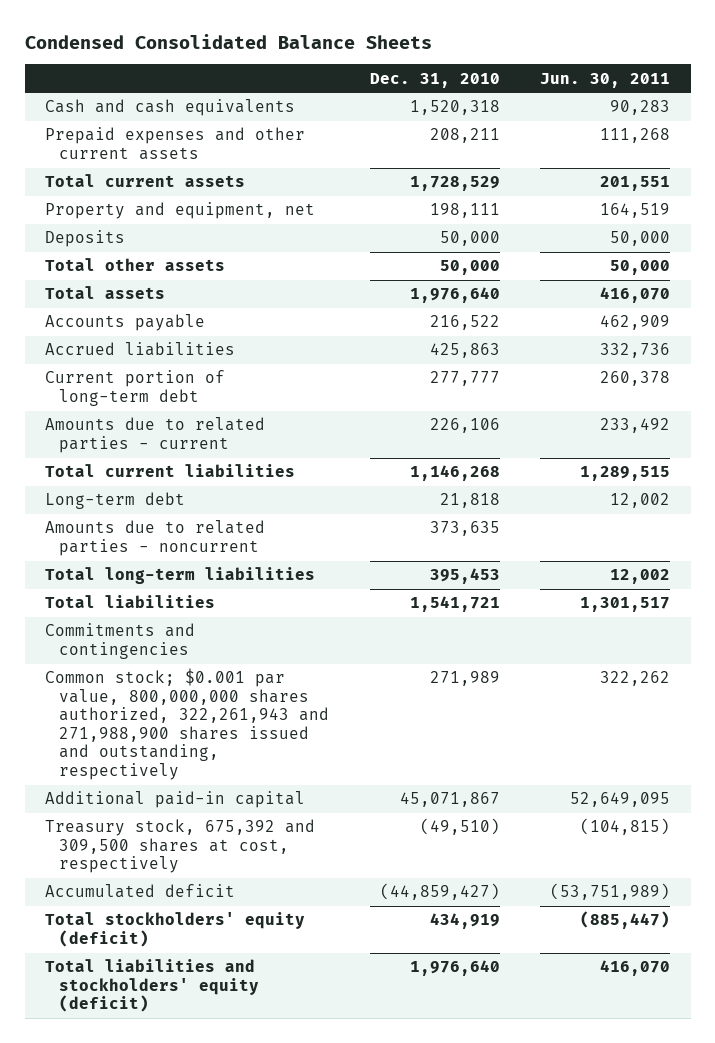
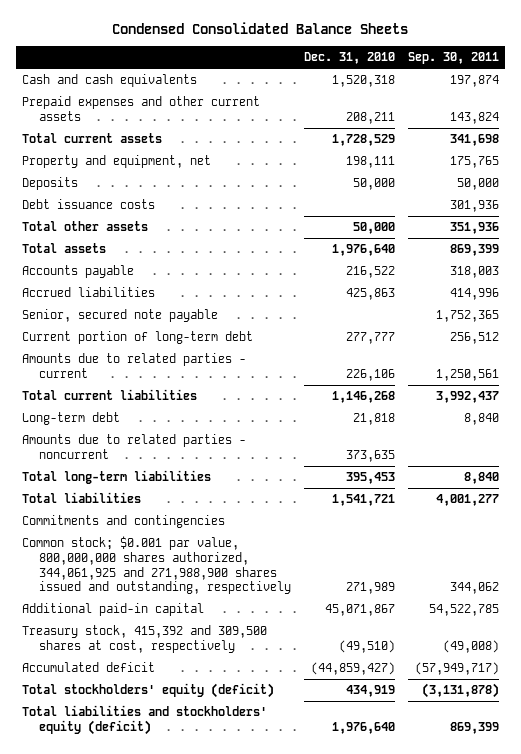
[540,72,671,88] Jun. 30, 2011 -> none
none -> [407,52,499,65] Sep. 30, 2011
none -> [22,199,156,210] Debt issuance costs
none -> [22,309,219,323] Senior, secured note payable
[44,668,330,780] Common stock; $0.001 par value, 800,000,000 shares authorized, 322,261,943 and 271,988,900 shares issued and outstanding, respectively -> [22,536,292,595] Common stock; $0.001 par value, 800,000,000 shares authorized, 344,061,925 and 271,988,900 shares issued and outstanding, respectively
[44,819,315,874] Treasury stock, 675,392 and 309,500 shares at cost, respectively -> [22,625,268,653] Treasury stock, 415,392 and 309,500 shares at cost, respectively

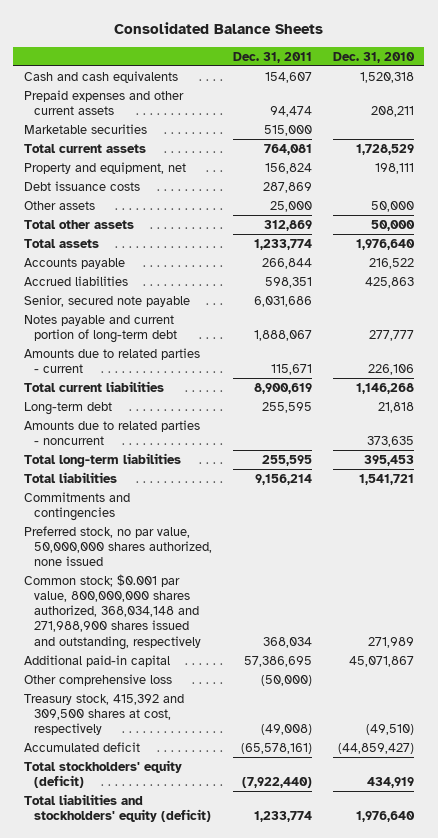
[112,22,409,35] Condensed Consolidated Balance Sheets -> [113,22,323,35] Consolidated Balance Sheets
[407,52,499,65] Sep. 30, 2011 -> none
none -> [233,52,313,64] Dec. 31, 2011
none -> [23,123,147,134] Marketable securities
[22,177,79,191] Deposits -> none
none -> [23,200,95,210] Other assets
[22,331,254,345] Current portion of long-term debt -> [23,314,178,344] Notes payable and current portion of long-term debt
none -> [23,525,213,567] Preferred stock, no par value, 50,000,000 shares authorized, none issued
[22,536,292,595] Common stock; $0.001 par value, 800,000,000 shares authorized, 344,061,925 and 271,988,900 shares issued and outstanding, respectively -> [23,573,202,650] Common stock; $0.001 par value, 800,000,000 shares authorized, 368,034,148 and 271,988,900 shares issued and outstanding, respectively
none -> [23,673,172,686] Other comprehensive loss

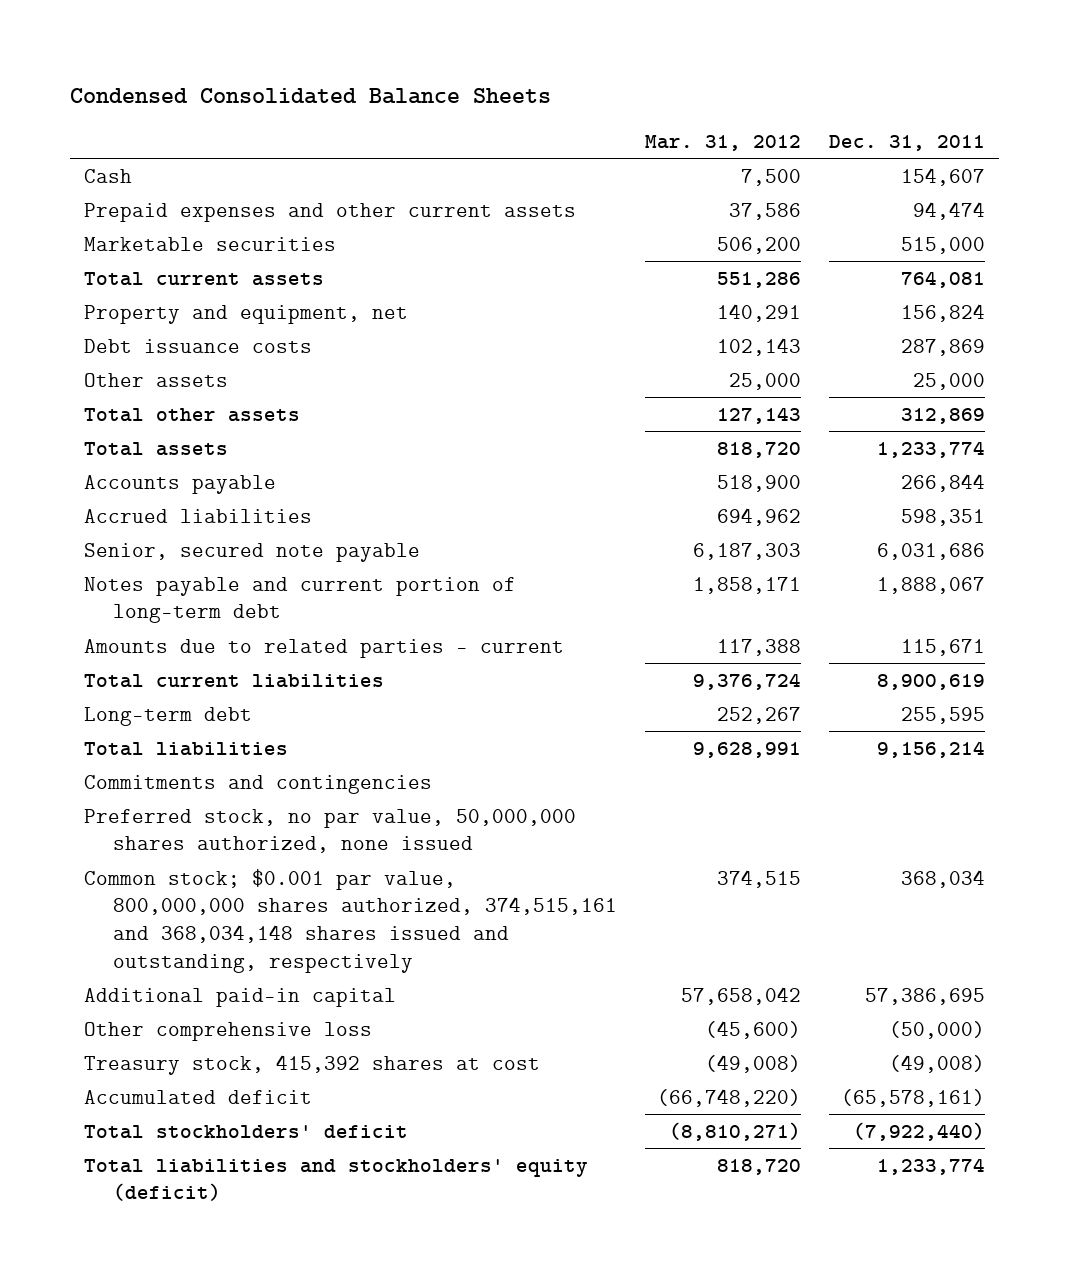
[113,22,323,35] Consolidated Balance Sheets -> [69,87,551,104] Condensed Consolidated Balance Sheets
[332,52,415,64] Dec. 31, 2010 -> none
none -> [645,134,802,151] Mar. 31, 2012
[23,70,178,83] Cash and cash equivalents -> [83,168,132,183] Cash
[23,419,200,446] Amounts due to related parties - noncurrent -> none
[23,452,181,467] Total long-term liabilities -> none
[23,573,202,650] Common stock; $0.001 par value, 800,000,000 shares authorized, 368,034,148 and 271,988,900 shares issued and outstanding, respectively -> [83,868,617,973] Common stock; $0.001 par value, 800,000,000 shares authorized, 374,515,161 and 368,034,148 shares issued and outstanding, respectively
[23,693,184,736] Treasury stock, 415,392 and 309,500 shares at cost, respectively -> [83,1054,540,1075] Treasury stock, 415,392 shares at cost
[23,759,182,789] Total stockholders' equity (deficit) -> [83,1124,408,1139] Total stockholders' deficit

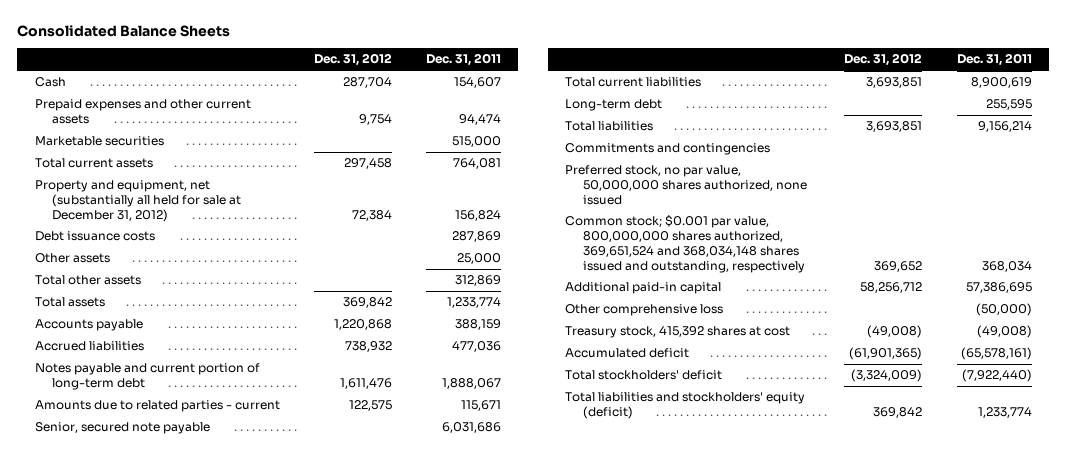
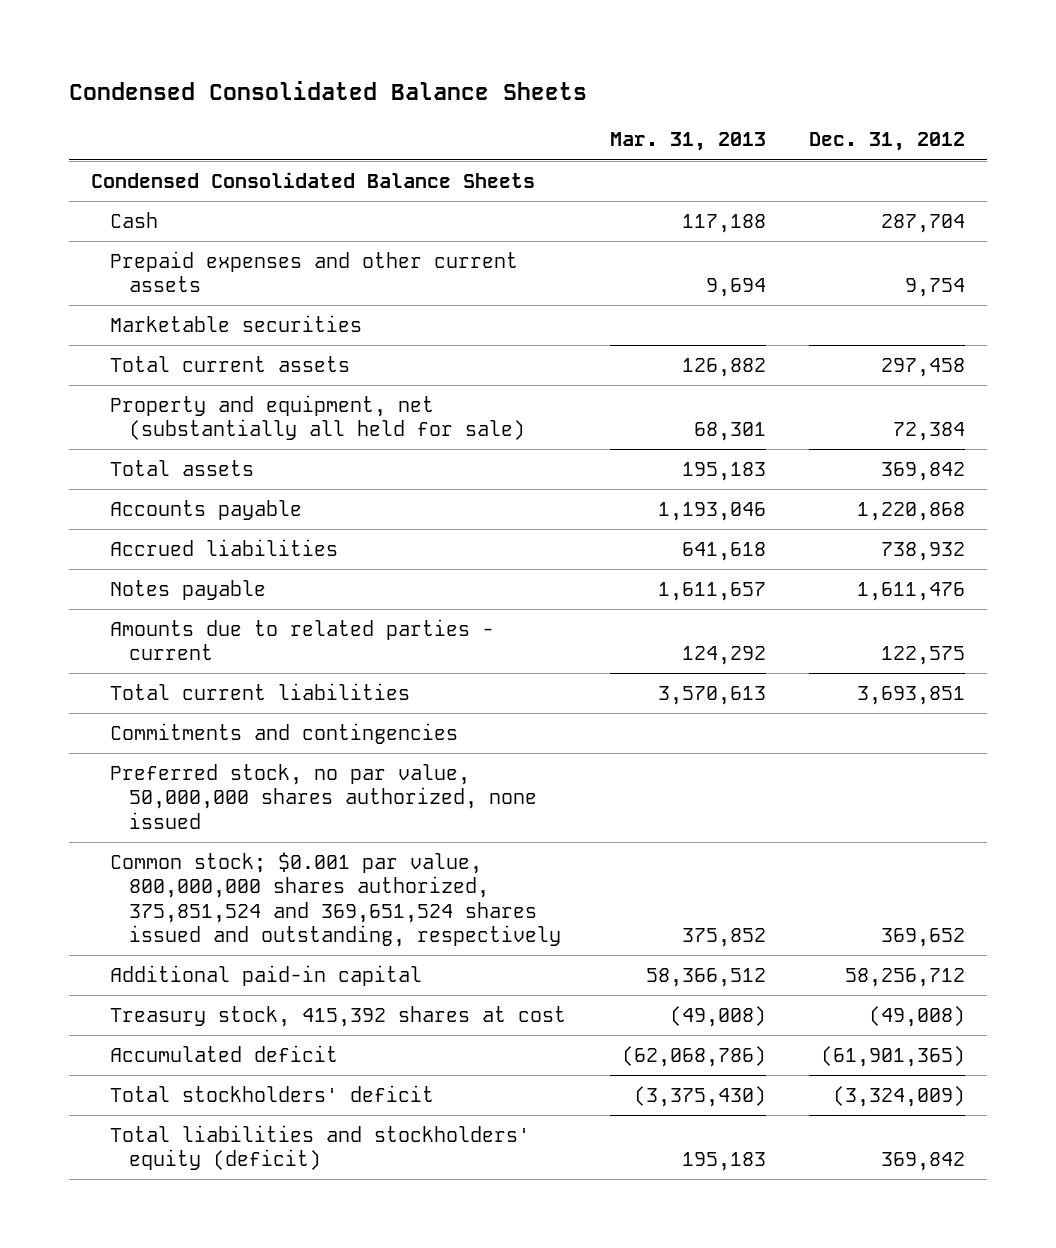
[17,25,231,38] Consolidated Balance Sheets -> [69,80,588,100] Condensed Consolidated Balance Sheets
[425,53,501,67] Dec. 31, 2011 -> none
none -> [609,132,766,152] Mar. 31, 2013
none -> [90,171,535,188] Condensed Consolidated Balance Sheets
[34,231,155,242] Debt issuance costs -> none
[34,253,110,264] Other assets -> none
[34,275,141,286] Total other assets -> none
[34,180,242,222] Property and equipment, net (substantially all held for sale at December 31, 2012) -> [110,394,526,441] Property and equipment, net (substantially all held for sale)
[34,363,260,391] Notes payable and current portion of long-term debt -> [110,579,267,600] Notes payable
[34,422,210,435] Senior, secured note payable -> none
[565,99,663,112] Long-term debt -> none
[565,121,654,132] Total liabilities -> none
[565,215,806,273] Common stock; $0.001 par value, 800,000,000 shares authorized, 369,651,524 and 368,034,148 shares issued and outstanding, respectively -> [110,851,562,948] Common stock; $0.001 par value, 800,000,000 shares authorized, 375,851,524 and 369,651,524 shares issued and outstanding, respectively
[565,304,724,317] Other comprehensive loss -> none

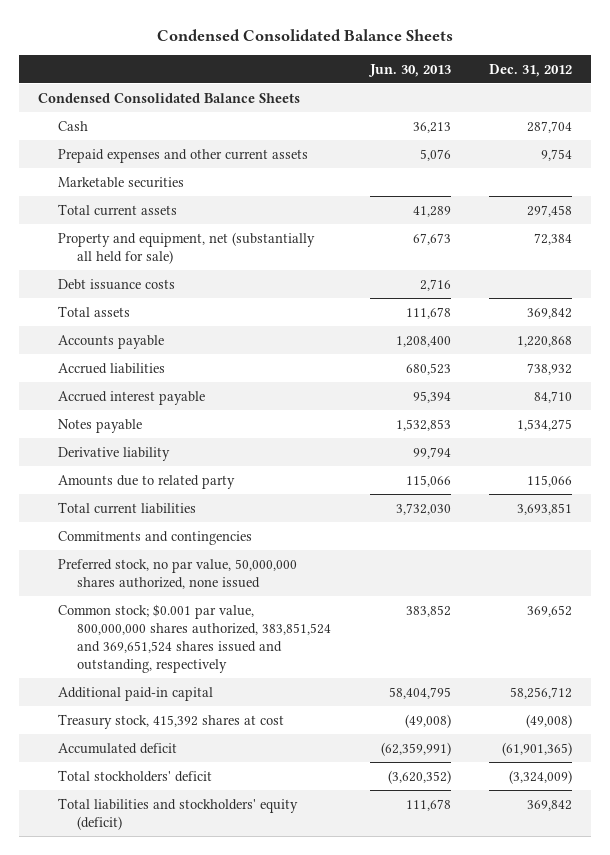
[609,132,766,152] Mar. 31, 2013 -> none
none -> [367,63,451,77] Jun. 30, 2013
none -> [57,278,175,290] Debt issuance costs
none -> [57,390,205,405] Accrued interest payable
[857,581,966,601] 1,611,476 -> [516,418,572,431] 1,534,275
none -> [57,446,170,461] Derivative liability
[110,618,495,661] Amounts due to related parties - current -> [57,474,235,489] Amounts due to related party
[881,646,966,666] 122,575 -> [526,474,572,487] 115,066
[110,851,562,948] Common stock; $0.001 par value, 800,000,000 shares authorized, 375,851,524 and 369,651,524 shares issued and outstanding, respectively -> [57,603,332,673] Common stock; $0.001 par value, 800,000,000 shares authorized, 383,851,524 and 369,651,524 shares issued and outstanding, respectively

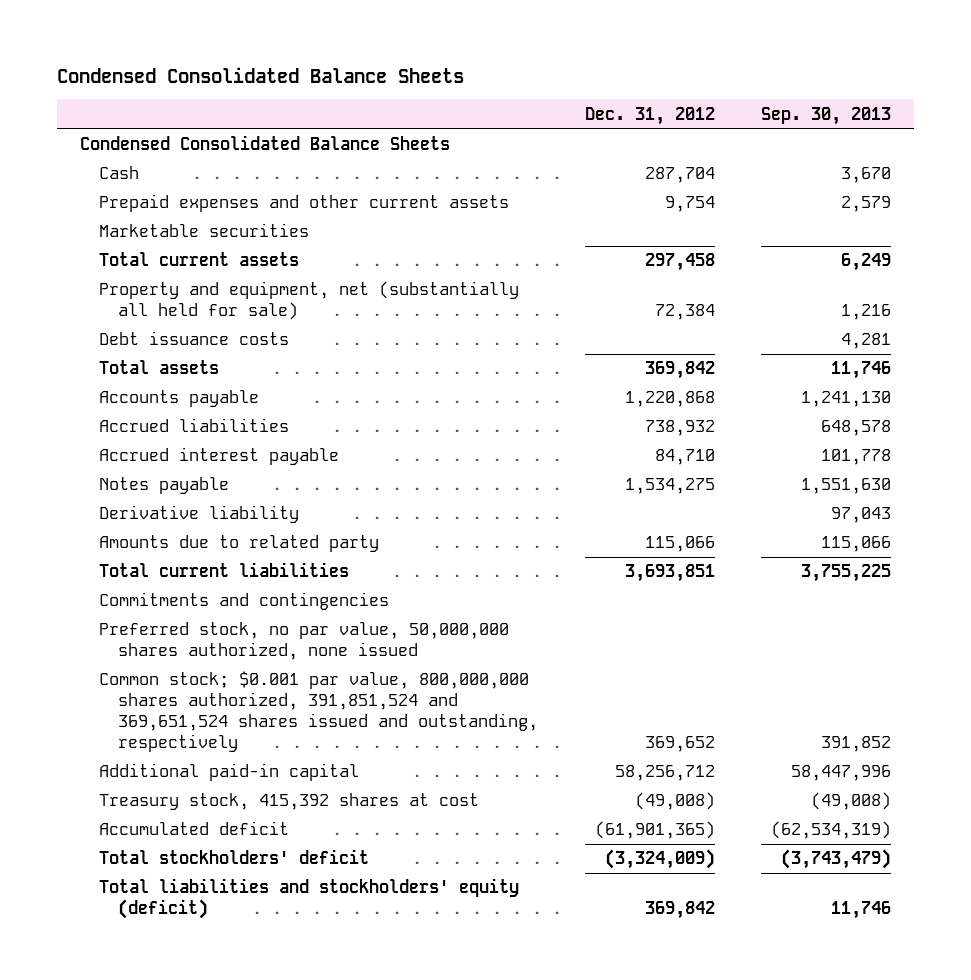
[367,63,451,77] Jun. 30, 2013 -> none
none -> [761,106,892,125] Sep. 30, 2013
[57,603,332,673] Common stock; $0.001 par value, 800,000,000 shares authorized, 383,851,524 and 369,651,524 shares issued and outstanding, respectively -> [99,671,539,753] Common stock; $0.001 par value, 800,000,000 shares authorized, 391,851,524 and 369,651,524 shares issued and outstanding, respectively

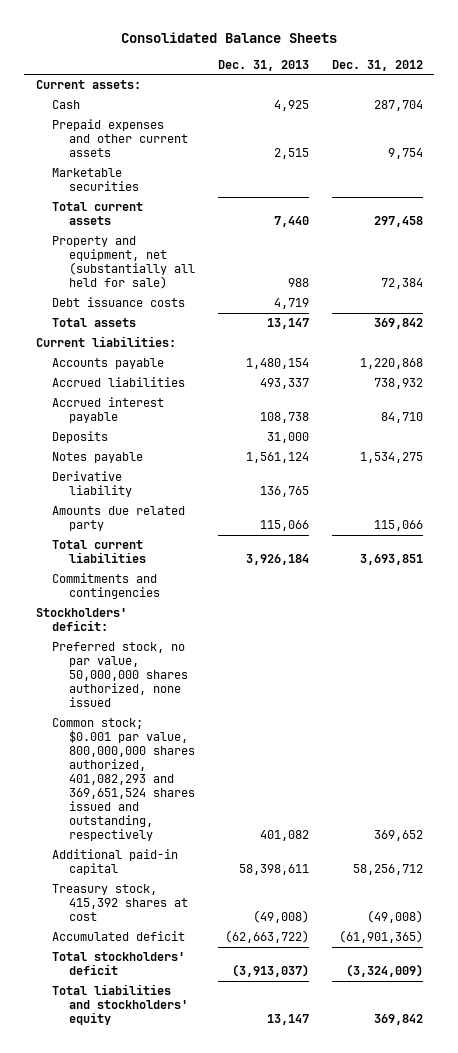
[57,66,465,83] Condensed Consolidated Balance Sheets -> [121,31,338,43] Consolidated Balance Sheets
[761,106,892,125] Sep. 30, 2013 -> none
none -> [217,59,309,71] Dec. 31, 2013
[80,135,451,151] Condensed Consolidated Balance Sheets -> none
none -> [35,80,141,90] Current assets:
none -> [35,336,176,348] Current liabilities:
none -> [52,431,109,444] Deposits
[99,535,380,553] Amounts due to related party -> [52,506,186,532] Amounts due related party
none -> [35,608,127,632] Stockholders' deficit:
[99,671,539,753] Common stock; $0.001 par value, 800,000,000 shares authorized, 391,851,524 and 369,651,524 shares issued and outstanding, respectively -> [52,718,196,842] Common stock; $0.001 par value, 800,000,000 shares authorized, 401,082,293 and 369,651,524 shares issued and outstanding, respectively
[99,878,520,920] Total liabilities and stockholders' equity (deficit) -> [52,984,189,1026] Total liabilities and stockholders' equity

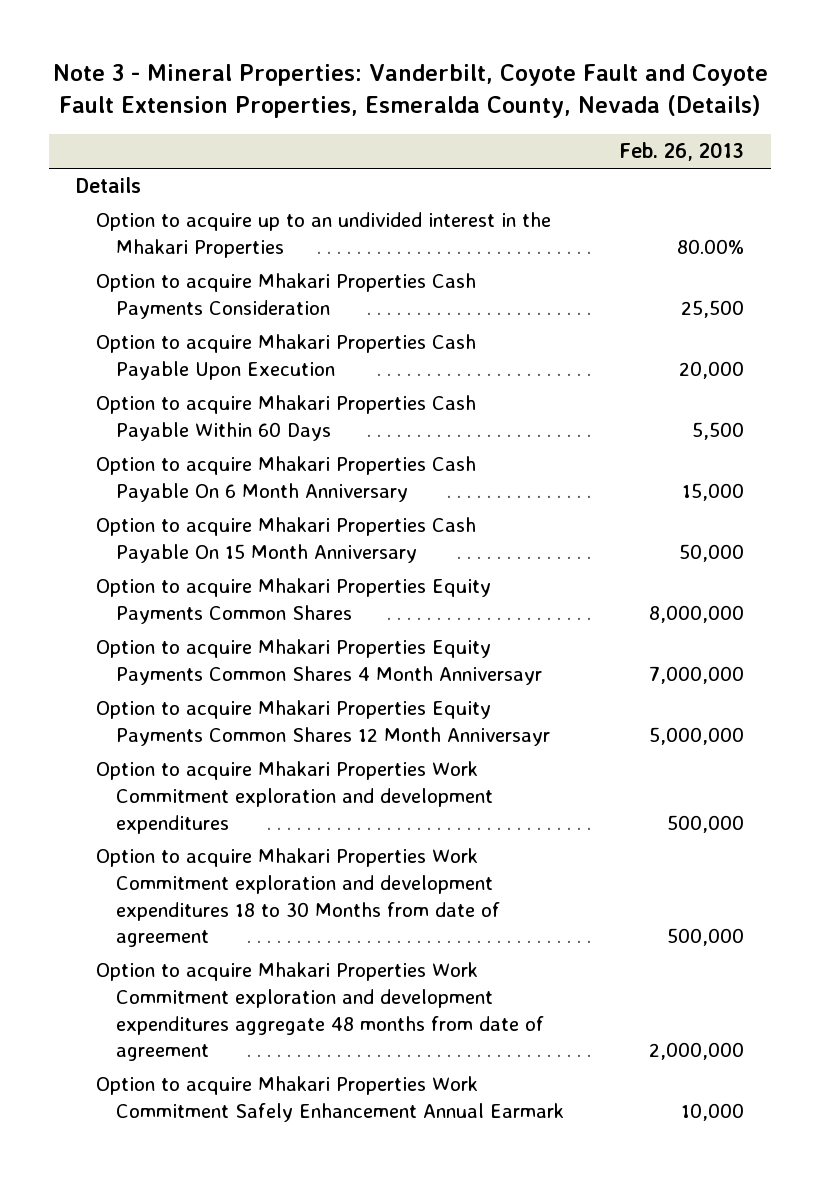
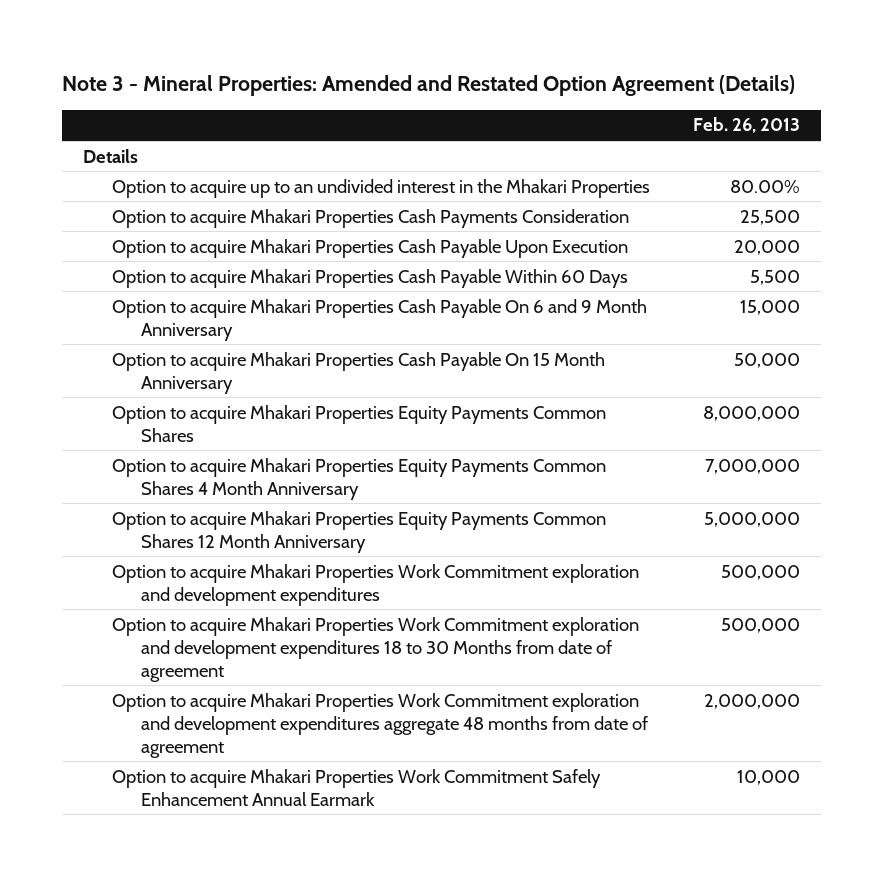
[53,64,769,119] Note 3 - Mineral Properties: Vanderbilt, Coyote Fault and Coyote Fault Extension Properties, Esmeralda County, Nevada (Details) -> [62,75,796,97] Note 3 - Mineral Properties: Amended and Restated Option Agreement (Details)
[96,455,477,502] Option to acquire Mhakari Properties Cash Payable On 6 Month Anniversary -> [112,298,648,341] Option to acquire Mhakari Properties Cash Payable On 6 and 9 Month Anniversary
[96,638,542,685] Option to acquire Mhakari Properties Equity Payments Common Shares 4 Month Anniversayr -> [112,457,607,500] Option to acquire Mhakari Properties Equity Payments Common Shares 4 Month Anniversary
[96,699,550,746] Option to acquire Mhakari Properties Equity Payments Common Shares 12 Month Anniversayr -> [112,510,607,553] Option to acquire Mhakari Properties Equity Payments Common Shares 12 Month Anniversary

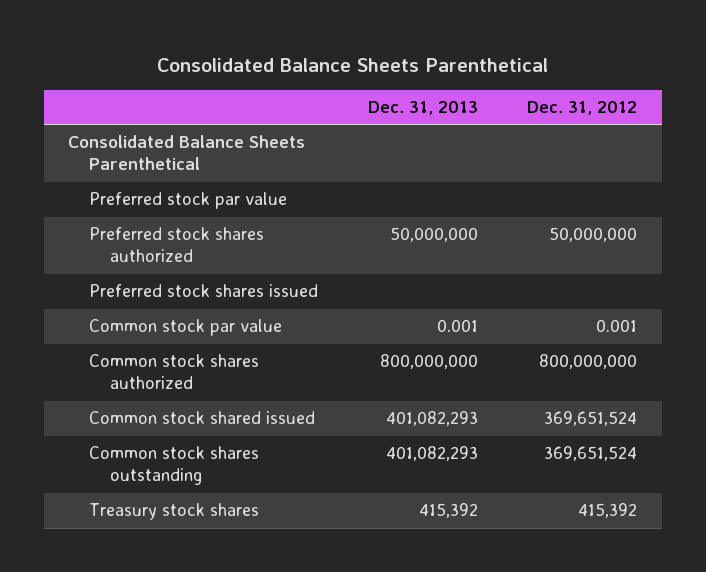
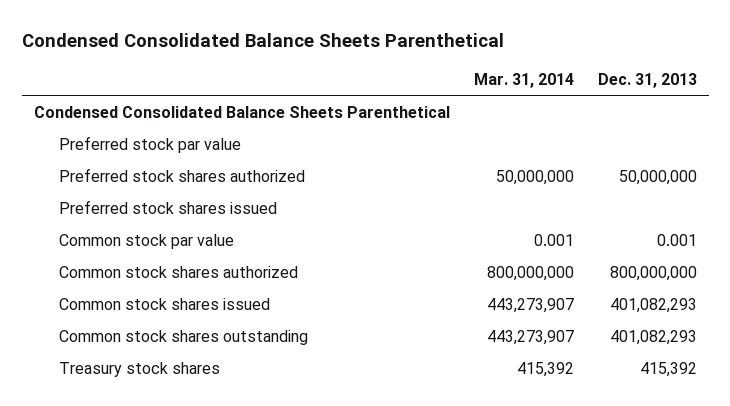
[156,57,548,72] Consolidated Balance Sheets Parenthetical -> [21,32,504,47] Condensed Consolidated Balance Sheets Parenthetical
[527,101,638,116] Dec. 31, 2012 -> none
none -> [473,72,574,88] Mar. 31, 2014
[68,135,306,171] Consolidated Balance Sheets Parenthetical -> [33,105,450,118] Condensed Consolidated Balance Sheets Parenthetical
[89,411,316,425] Common stock shared issued -> [59,297,271,310] Common stock shares issued

